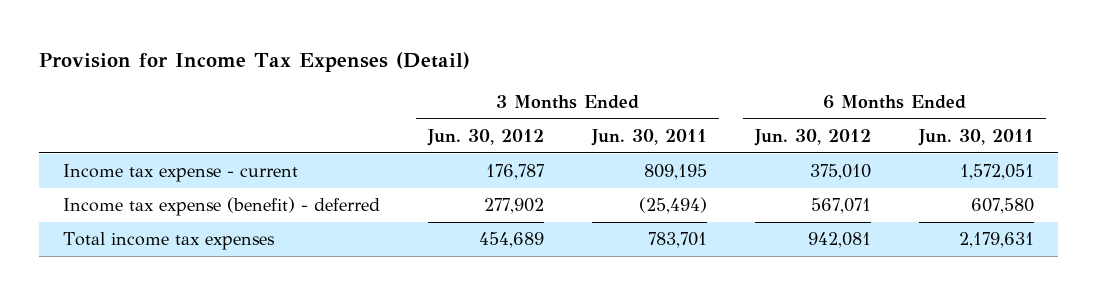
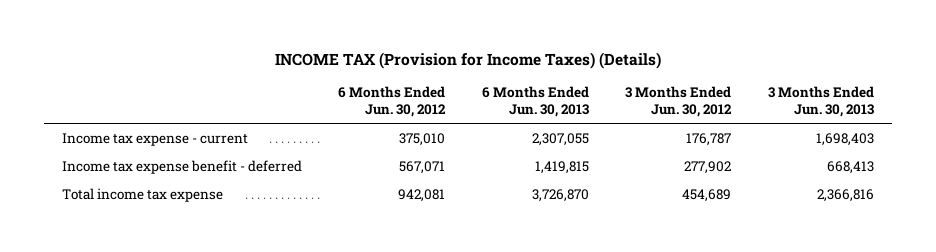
[39,51,471,72] Provision for Income Tax Expenses (Detail) -> [274,51,661,69] INCOME TAX (Provision for Income Taxes) (Details)
[591,129,708,147] Jun. 30, 2011 -> none
[918,129,1035,147] Jun. 30, 2011 -> none
none -> [481,85,589,118] 6 Months Ended Jun. 30, 2013
none -> [767,85,874,118] 3 Months Ended Jun. 30, 2013
[63,197,381,217] Income tax expense (benefit) - deferred -> [61,159,302,174] Income tax expense benefit - deferred
[63,232,276,251] Total income tax expenses -> [61,187,223,202] Total income tax expense

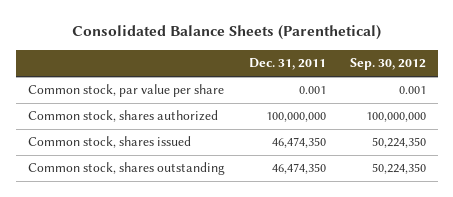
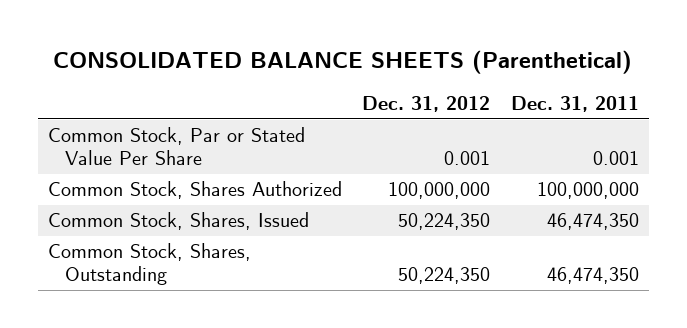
[71,25,381,41] Consolidated Balance Sheets (Parenthetical) -> [53,50,633,75] CONSOLIDATED BALANCE SHEETS (Parenthetical)
[349,58,426,71] Sep. 30, 2012 -> none
none -> [362,95,491,112] Dec. 31, 2012
[27,84,224,98] Common stock, par value per share -> [48,127,306,166] Common Stock, Par or Stated Value Per Share
[27,110,218,123] Common stock, shares authorized -> [48,181,343,200] Common Stock, Shares Authorized
[27,136,191,149] Common stock, shares issued -> [48,212,310,231] Common Stock, Shares, Issued
[27,162,225,176] Common stock, shares outstanding -> [48,243,252,286] Common Stock, Shares, Outstanding

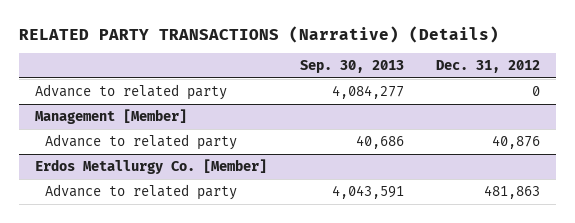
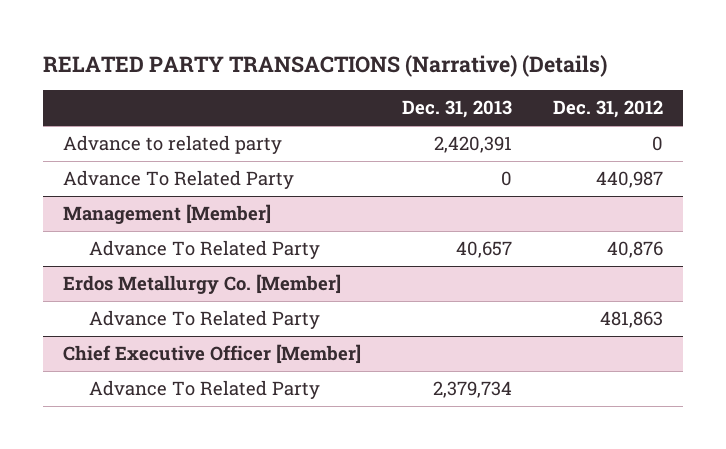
[299,60,404,74] Sep. 30, 2013 -> none
none -> [401,100,512,119] Dec. 31, 2013
none -> [63,170,295,190] Advance To Related Party
[44,134,237,151] Advance to related party -> [89,240,321,260] Advance To Related Party
[44,184,237,201] Advance to related party -> [89,310,321,330] Advance To Related Party
none -> [63,344,362,365] Chief Executive Officer [Member]
none -> [89,380,321,400] Advance To Related Party

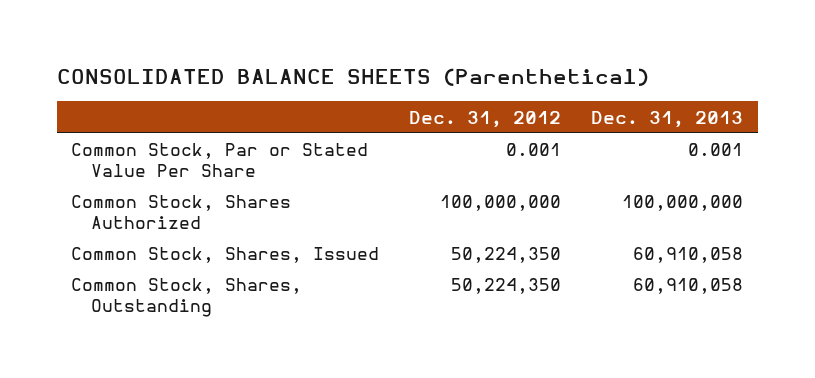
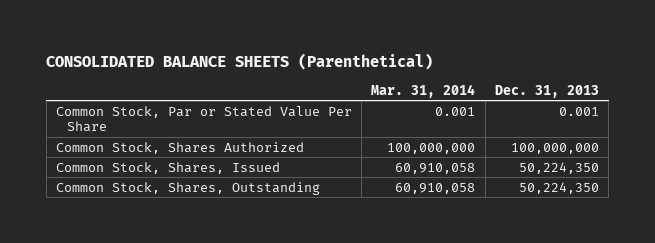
[409,110,562,128] Dec. 31, 2012 -> none
none -> [371,83,476,98] Mar. 31, 2014
[633,247,744,264] 60,910,058 -> [518,161,599,174] 50,224,350
[633,278,744,295] 60,910,058 -> [518,181,599,194] 50,224,350

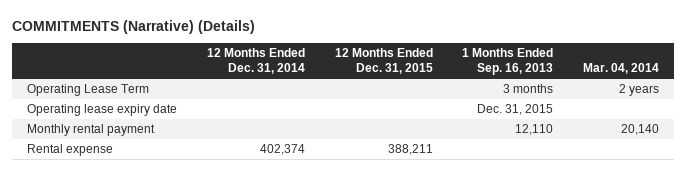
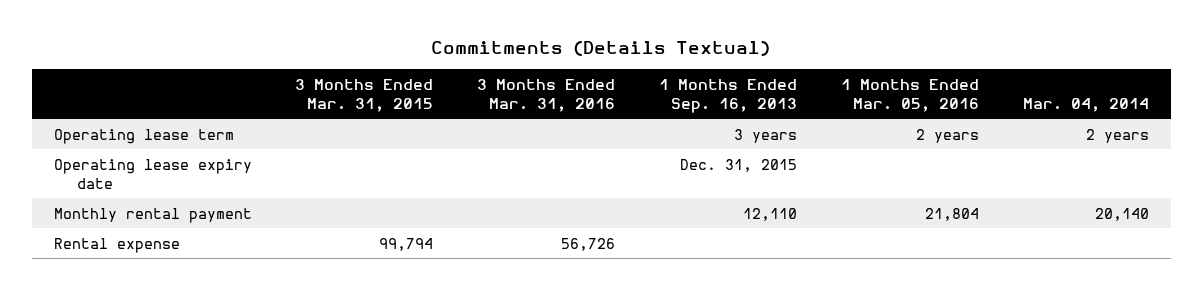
[12,19,256,34] COMMITMENTS (Narrative) (Details) -> [431,41,771,57] Commitments (Details Textual)
[206,47,305,75] 12 Months Ended Dec. 31, 2014 -> none
[334,47,433,75] 12 Months Ended Dec. 31, 2015 -> none
none -> [295,78,434,112] 3 Months Ended Mar. 31, 2015
none -> [477,78,616,112] 3 Months Ended Mar. 31, 2016
none -> [841,78,980,112] 1 Months Ended Mar. 05, 2016
[27,84,150,97] Operating Lease Term -> [53,128,234,144] Operating lease term
[503,84,554,94] 3 months -> [734,128,798,143] 3 years

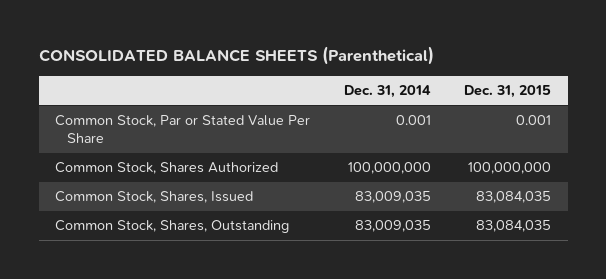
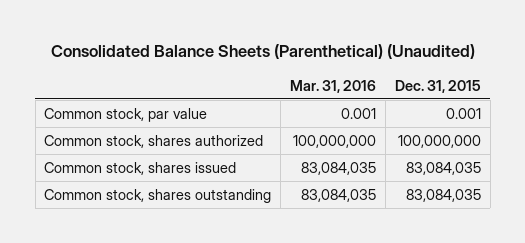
[38,46,434,66] CONSOLIDATED BALANCE SHEETS (Parenthetical) -> [50,44,475,60] Consolidated Balance Sheets (Parenthetical) (Unaudited)
[343,84,431,98] Dec. 31, 2014 -> none
none -> [290,79,377,93] Mar. 31, 2016
[55,115,311,144] Common Stock, Par or Stated Value Per Share -> [44,107,208,122] Common stock, par value
[55,162,279,175] Common Stock, Shares Authorized -> [44,134,264,148] Common stock, shares authorized
[55,191,254,204] Common Stock, Shares, Issued -> [44,161,237,175] Common stock, shares issued
[55,220,290,234] Common Stock, Shares, Outstanding -> [44,188,272,203] Common stock, shares outstanding

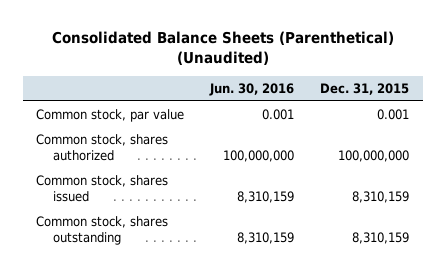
[290,79,377,93] Mar. 31, 2016 -> none
none -> [209,83,295,97] Jun. 30, 2016
[405,161,481,175] 83,084,035 -> [352,191,410,204] 8,310,159
[405,188,481,202] 83,084,035 -> [352,232,410,245] 8,310,159

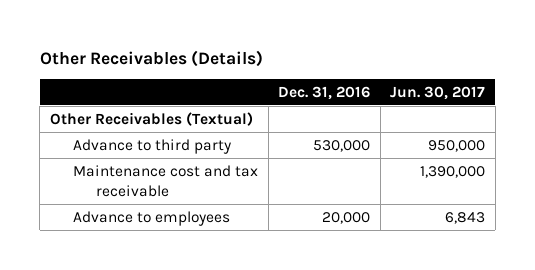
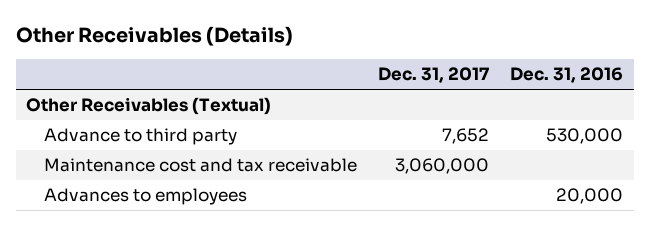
[390,85,486,100] Jun. 30, 2017 -> none
none -> [378,66,490,83] Dec. 31, 2017
[73,210,231,226] Advance to employees -> [43,188,247,206] Advances to employees

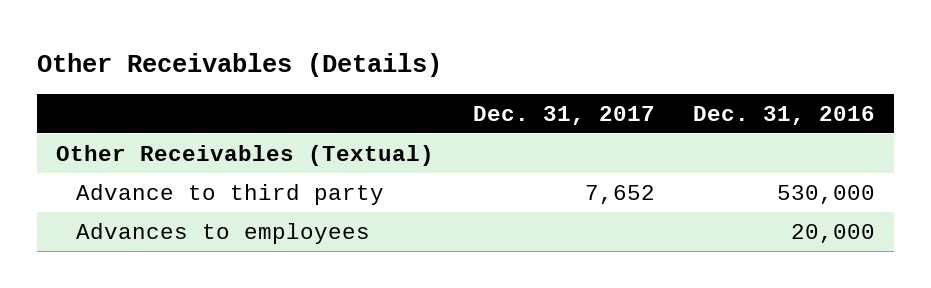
[43,158,357,173] Maintenance cost and tax receivable -> none

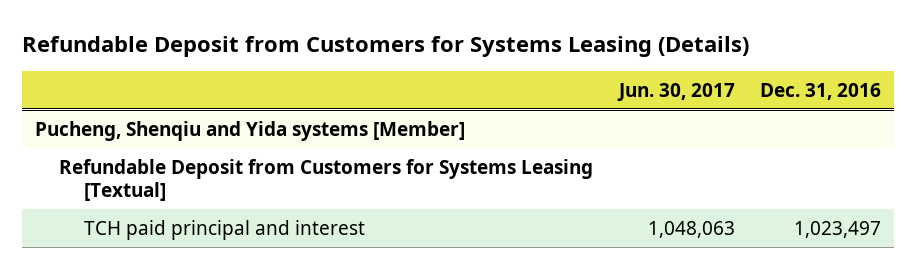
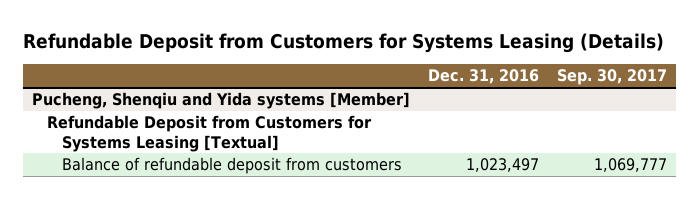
[616,82,735,101] Jun. 30, 2017 -> none
none -> [557,69,668,86] Sep. 30, 2017
[84,219,366,240] TCH paid principal and interest -> [61,157,402,175] Balance of refundable deposit from customers

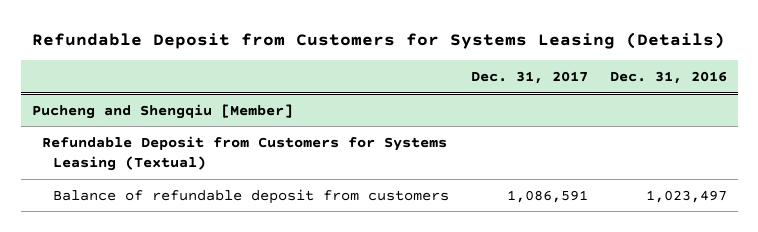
[557,69,668,86] Sep. 30, 2017 -> none
none -> [471,71,589,85] Dec. 31, 2017
[32,92,411,110] Pucheng, Shenqiu and Yida systems [Member] -> [31,103,293,119] Pucheng and Shengqiu [Member]
[46,115,372,152] Refundable Deposit from Customers for Systems Leasing [Textual] -> [42,135,448,171] Refundable Deposit from Customers for Systems Leasing (Textual)

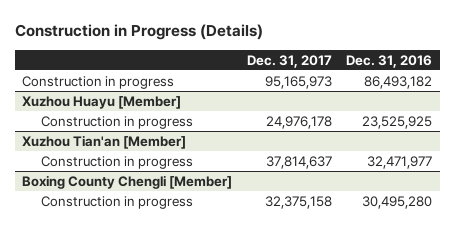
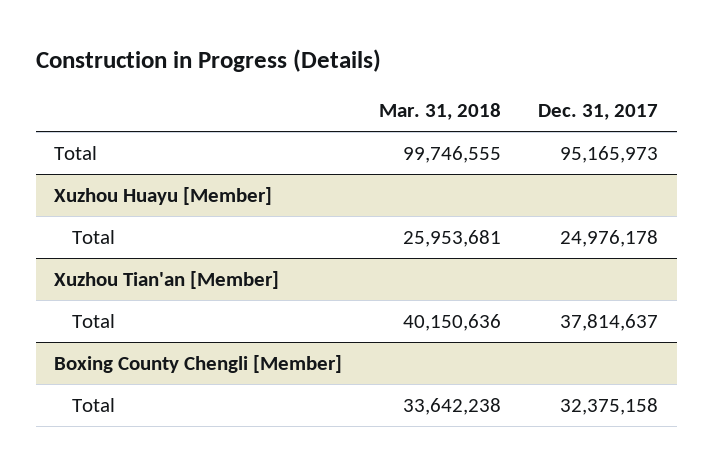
[346,54,433,68] Dec. 31, 2016 -> none
none -> [379,103,502,121] Mar. 31, 2018
[21,75,174,89] Construction in progress -> [54,145,98,160] Total
[40,115,193,129] Construction in progress -> [71,229,115,244] Total
[40,155,193,169] Construction in progress -> [71,313,115,328] Total
[40,195,193,209] Construction in progress -> [71,397,115,412] Total

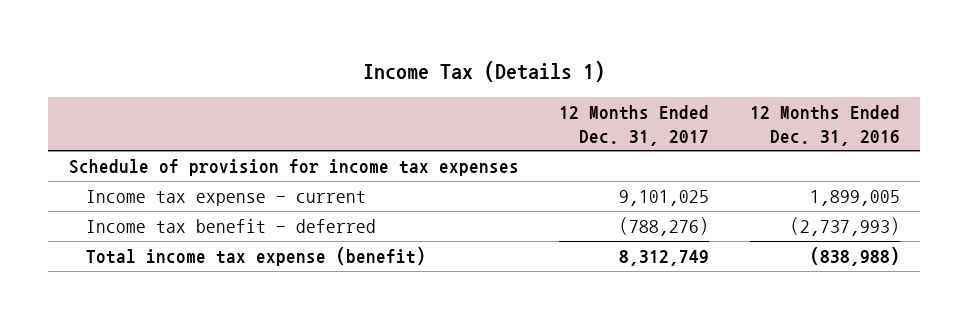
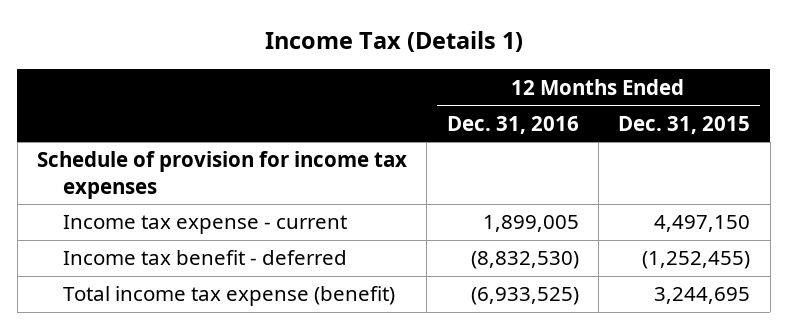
[559,105,710,146] 12 Months Ended Dec. 31, 2017 -> none
none -> [618,115,751,134] Dec. 31, 2015
[789,217,900,237] (2,737,993) -> [470,251,579,270] (8,832,530)
[809,247,900,267] (838,988) -> [470,287,579,306] (6,933,525)

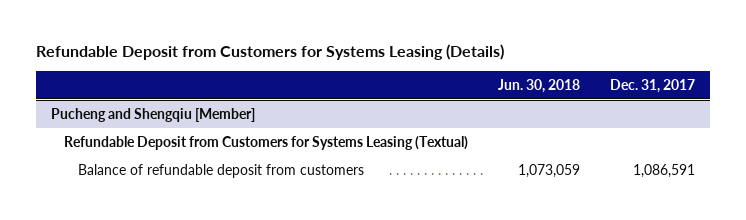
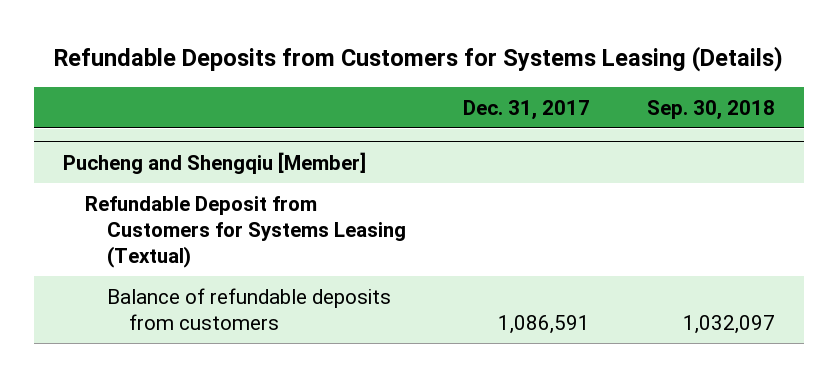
[35,44,504,61] Refundable Deposit from Customers for Systems Leasing (Details) -> [53,46,783,73] Refundable Deposits from Customers for Systems Leasing (Details)
[498,78,581,93] Jun. 30, 2018 -> none
none -> [647,99,776,120] Sep. 30, 2018
[78,163,365,178] Balance of refundable deposit from customers -> [106,287,391,330] Balance of refundable deposits from customers

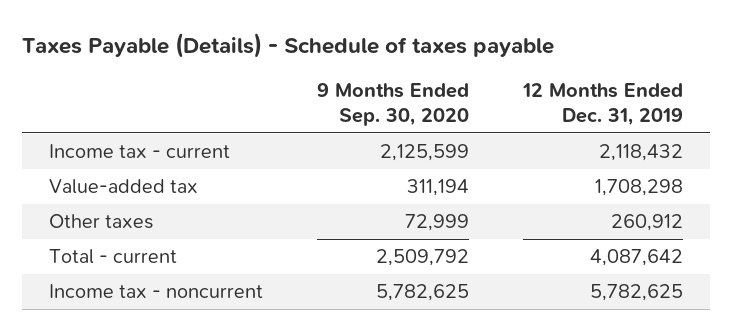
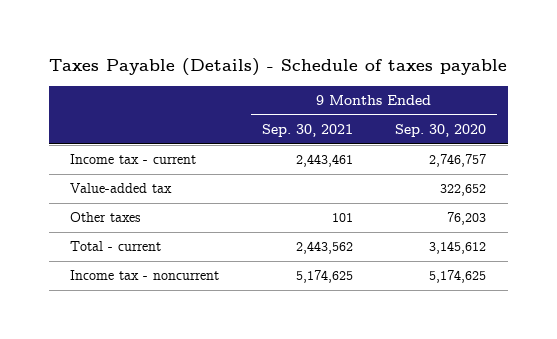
[522,82,684,126] 12 Months Ended Dec. 31, 2019 -> none
none -> [261,123,353,137] Sep. 30, 2021
[380,144,470,162] 2,125,599 -> [429,154,487,168] 2,746,757
[407,179,470,197] 311,194 -> [440,184,487,197] 322,652
[405,214,470,232] 72,999 -> [447,212,487,226] 76,203
[376,249,470,267] 2,509,792 -> [429,241,487,255] 3,145,612
[376,284,470,302] 5,782,625 -> [429,270,487,284] 5,174,625

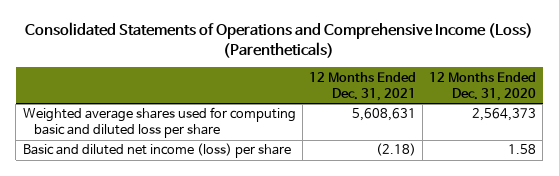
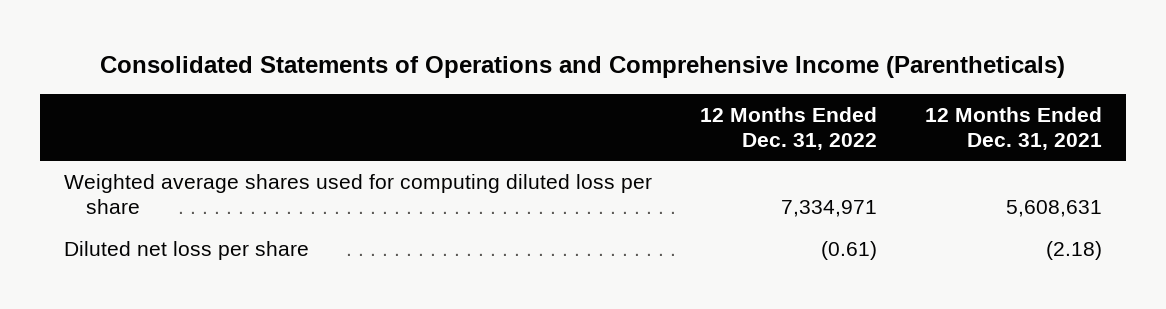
[25,22,534,58] Consolidated Statements of Operations and Comprehensive Income (Loss) (Parentheticals) -> [100,55,1066,78] Consolidated Statements of Operations and Comprehensive Income (Parentheticals)
[429,71,537,101] 12 Months Ended Dec. 31, 2020 -> none
none -> [700,106,878,150] 12 Months Ended Dec. 31, 2022
[22,107,296,139] Weighted average shares used for computing basic and diluted loss per share -> [63,173,652,215] Weighted average shares used for computing diluted loss per share
[22,143,291,159] Basic and diluted net income (loss) per share -> [63,240,309,260] Diluted net loss per share

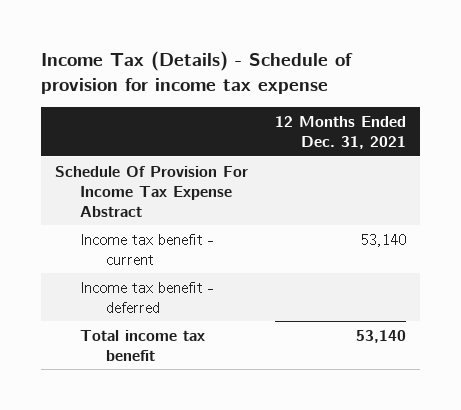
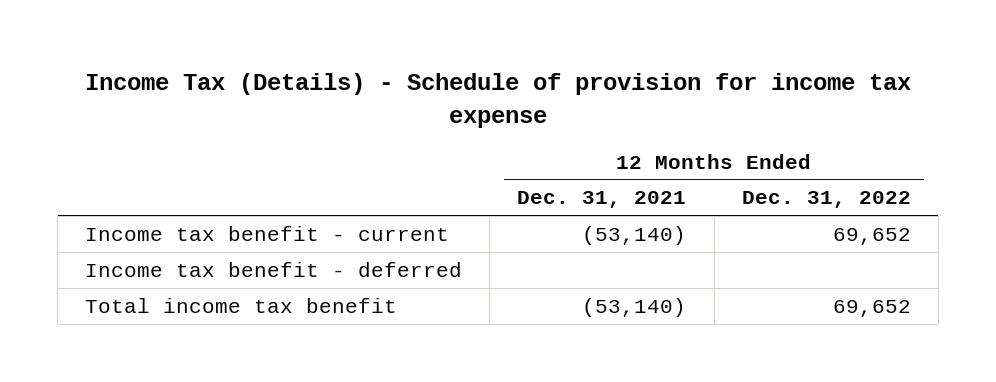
none -> [741,191,911,209] Dec. 31, 2022
[54,165,248,217] Schedule Of Provision For Income Tax Expense Abstract -> none
[361,233,407,247] 53,140 -> [582,225,687,245] (53,140)
[356,329,407,343] 53,140 -> [582,297,687,317] (53,140)

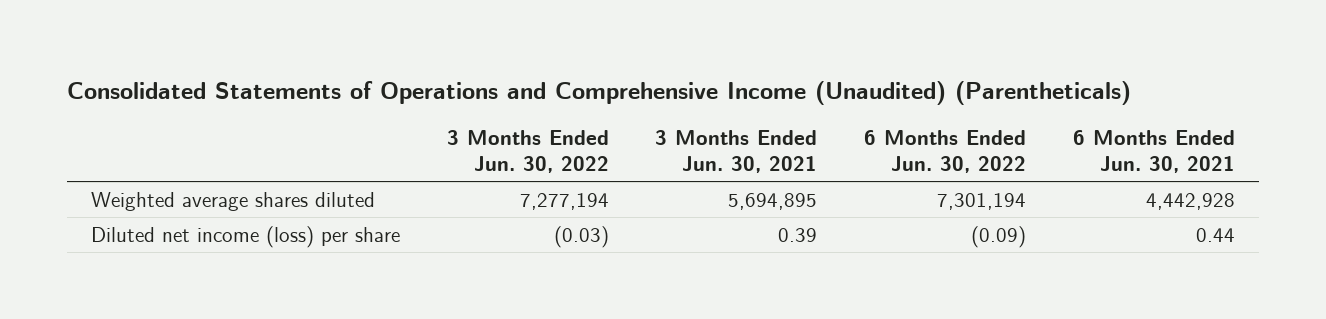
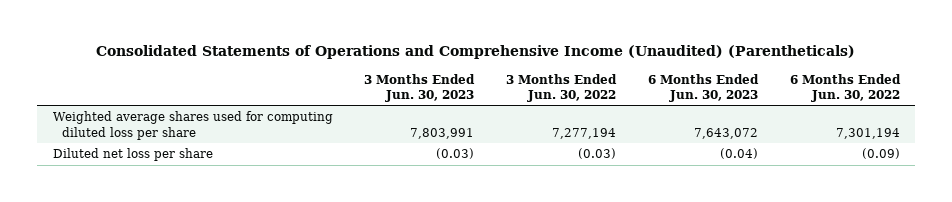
[655,129,818,174] 3 Months Ended Jun. 30, 2021 -> none
[1073,129,1236,174] 6 Months Ended Jun. 30, 2021 -> none
none -> [364,73,476,102] 3 Months Ended Jun. 30, 2023
none -> [647,73,759,102] 6 Months Ended Jun. 30, 2023
[90,191,375,211] Weighted average shares diluted -> [52,111,333,140] Weighted average shares used for computing diluted loss per share
[90,225,400,248] Diluted net income (loss) per share -> [52,148,213,162] Diluted net loss per share

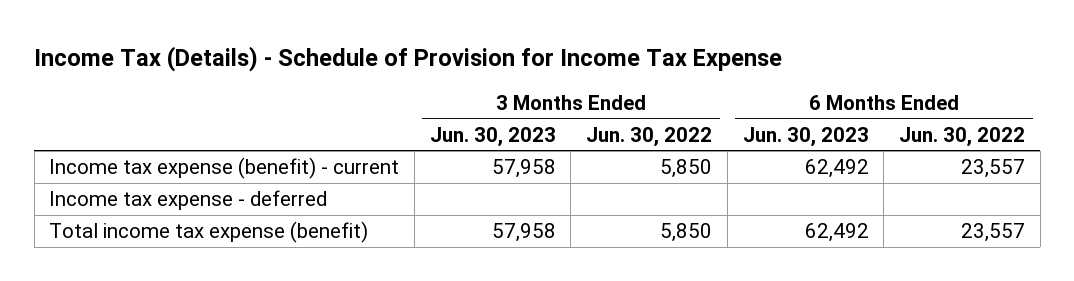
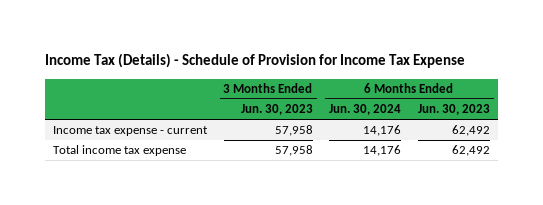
[586,126,713,147] Jun. 30, 2022 -> none
[898,126,1025,147] Jun. 30, 2022 -> none
none -> [329,104,402,116] Jun. 30, 2024
[49,190,328,211] Income tax expense - deferred -> none
[49,157,400,180] Income tax expense (benefit) - current -> [53,126,209,137] Income tax expense - current
[49,221,369,244] Total income tax expense (benefit) -> [53,145,187,157] Total income tax expense

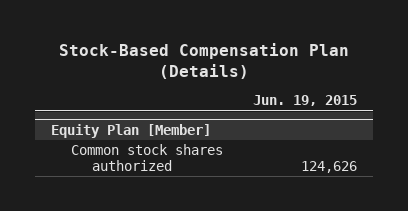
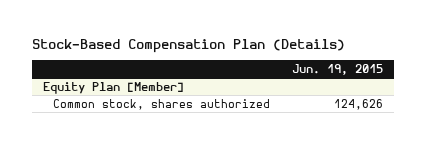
[71,144,224,171] Common stock shares authorized -> [52,98,270,110] Common stock, shares authorized

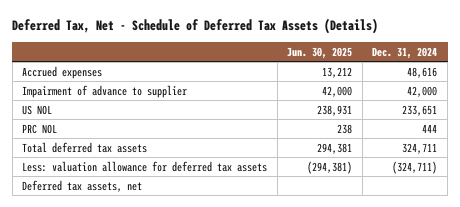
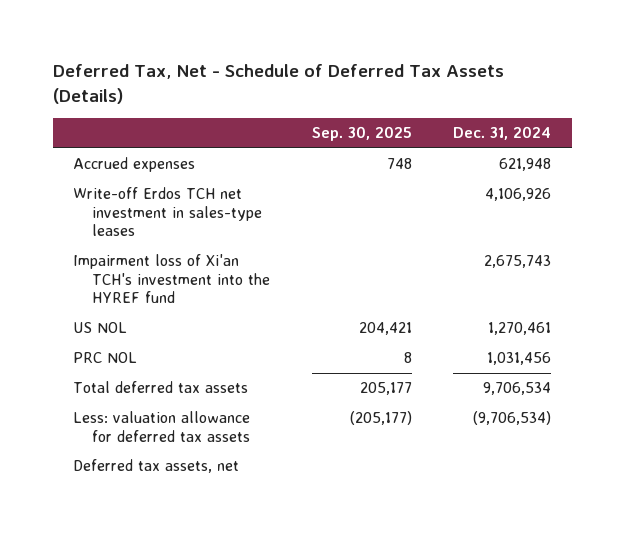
[287,46,353,59] Jun. 30, 2025 -> none
none -> [311,126,412,142] Sep. 30, 2025
[22,84,188,98] Impairment of advance to supplier -> none
[407,66,438,78] 48,616 -> [499,158,552,172] 621,948
none -> [73,187,263,237] Write-off Erdos TCH net investment in sales-type leases
none -> [73,254,271,304] Impairment loss of Xi'an TCH's investment into the HYREF fund
[402,104,438,116] 233,651 -> [488,322,552,336] 1,270,461
[422,123,438,133] 444 -> [487,352,552,366] 1,031,456
[402,142,438,154] 324,711 -> [483,382,552,396] 9,706,534
[392,160,438,174] (324,711) -> [473,411,552,426] (9,706,534)

